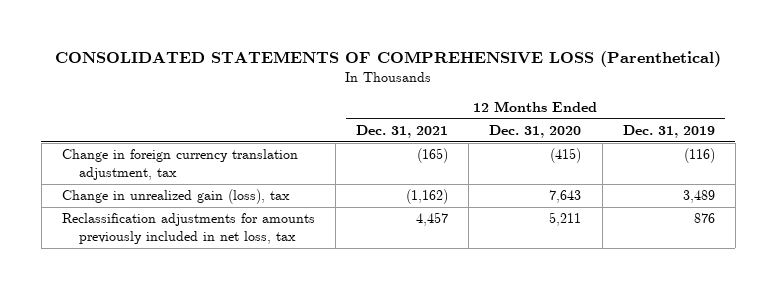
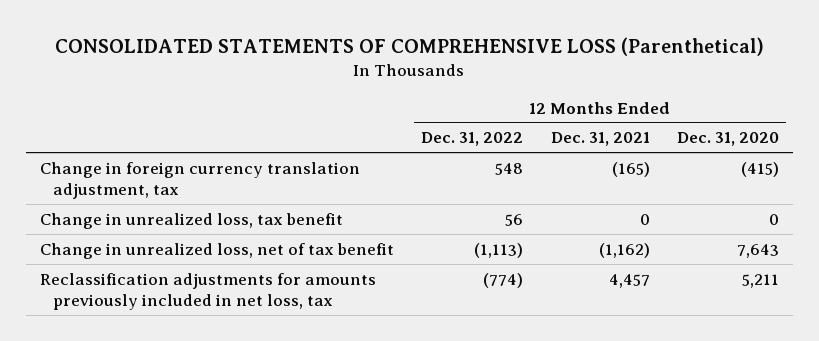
[622,125,715,139] Dec. 31, 2019 -> none
none -> [421,132,524,147] Dec. 31, 2022
none -> [39,212,343,229] Change in unrealized loss, tax benefit
[61,189,290,205] Change in unrealized gain (loss), tax -> [39,242,394,259] Change in unrealized loss, net of tax benefit

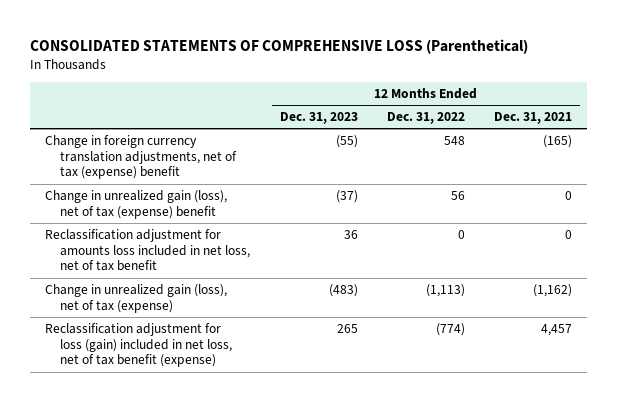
[676,132,779,147] Dec. 31, 2020 -> none
none -> [279,112,358,125] Dec. 31, 2023
[39,161,360,200] Change in foreign currency translation adjustment, tax -> [44,134,238,180] Change in foreign currency translation adjustments, net of tax (expense) benefit
[39,212,343,229] Change in unrealized loss, tax benefit -> [44,189,227,219] Change in unrealized gain (loss), net of tax (expense) benefit
none -> [44,228,251,272] Reclassification adjustment for amounts loss included in net loss, net of tax benefit
[39,242,394,259] Change in unrealized loss, net of tax benefit -> [44,283,227,313] Change in unrealized gain (loss), net of tax (expense)
[39,272,376,311] Reclassification adjustments for amounts previously included in net loss, tax -> [44,322,233,368] Reclassification adjustment for loss (gain) included in net loss, net of tax benefit (expense)

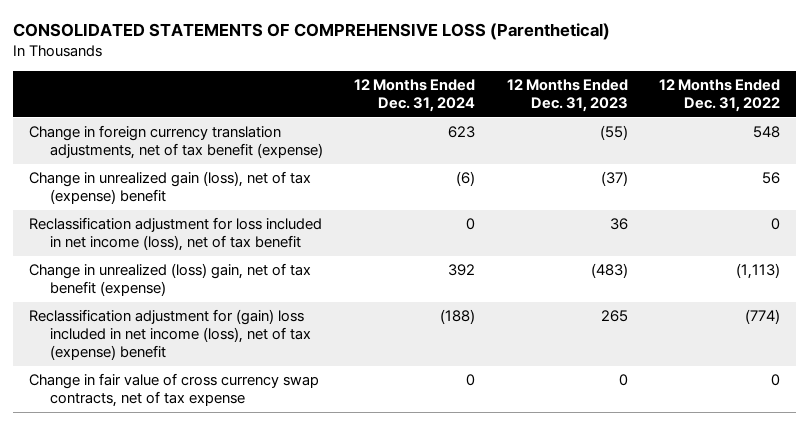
[494,112,573,125] Dec. 31, 2021 -> none
none -> [354,79,476,112] 12 Months Ended Dec. 31, 2024
[44,134,238,180] Change in foreign currency translation adjustments, net of tax (expense) benefit -> [28,125,323,160] Change in foreign currency translation adjustments, net of tax benefit (expense)
[44,228,251,272] Reclassification adjustment for amounts loss included in net loss, net of tax benefit -> [28,217,322,252] Reclassification adjustment for loss included in net income (loss), net of tax benefit
[44,283,227,313] Change in unrealized gain (loss), net of tax (expense) -> [28,263,311,297] Change in unrealized (loss) gain, net of tax benefit (expense)
[44,322,233,368] Reclassification adjustment for loss (gain) included in net loss, net of tax benefit (expense) -> [28,309,311,360] Reclassification adjustment for (gain) loss included in net income (loss), net of tax (expense) benefit
none -> [28,373,319,408] Change in fair value of cross currency swap contracts, net of tax expense

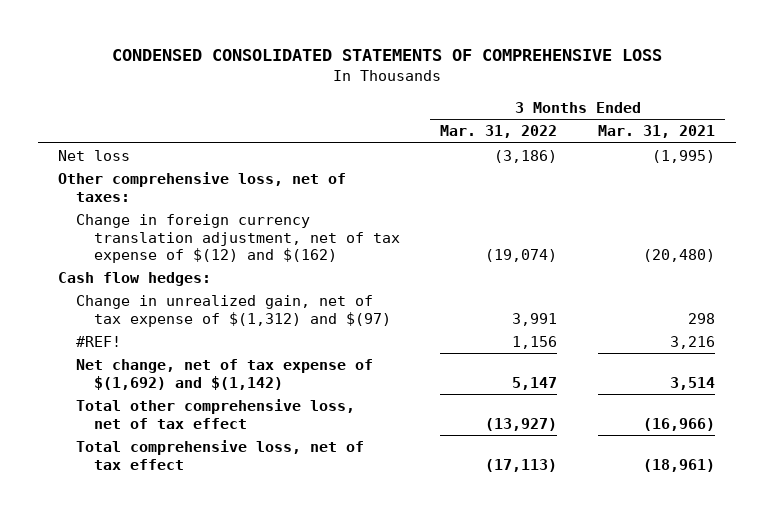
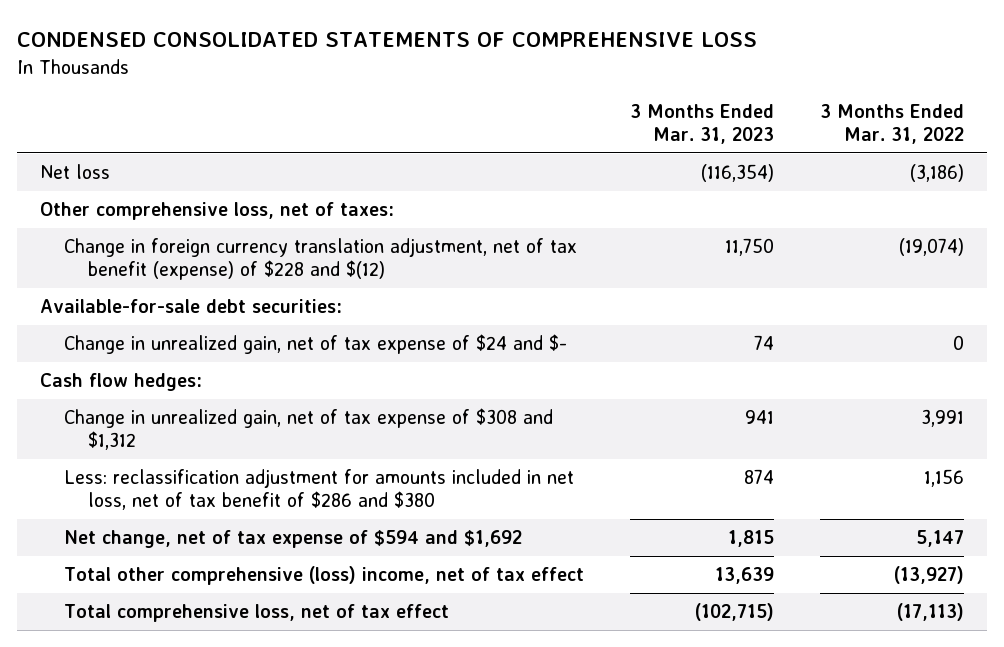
[598,125,716,139] Mar. 31, 2021 -> none
none -> [629,104,774,145] 3 Months Ended Mar. 31, 2023
[76,214,400,264] Change in foreign currency translation adjustment, net of tax expense of $(12) and $(162) -> [64,237,578,281] Change in foreign currency translation adjustment, net of tax benefit (expense) of $228 and $(12)
none -> [39,298,342,313] Available-for-sale debt securities:
none -> [64,333,568,354] Change in unrealized gain, net of tax expense of $24 and $-
[76,295,391,327] Change in unrealized gain, net of tax expense of $(1,312) and $(97) -> [64,407,554,451] Change in unrealized gain, net of tax expense of $308 and $1,312
[76,336,122,348] #REF! -> [64,468,575,511] Less: reclassification adjustment for amounts included in net loss, net of tax benefit of $286 and $380
[76,359,374,390] Net change, net of tax expense of $(1,692) and $(1,142) -> [64,529,523,548] Net change, net of tax expense of $594 and $1,692
[76,399,356,429] Total other comprehensive loss, net of tax effect -> [64,565,585,585] Total other comprehensive (loss) income, net of tax effect

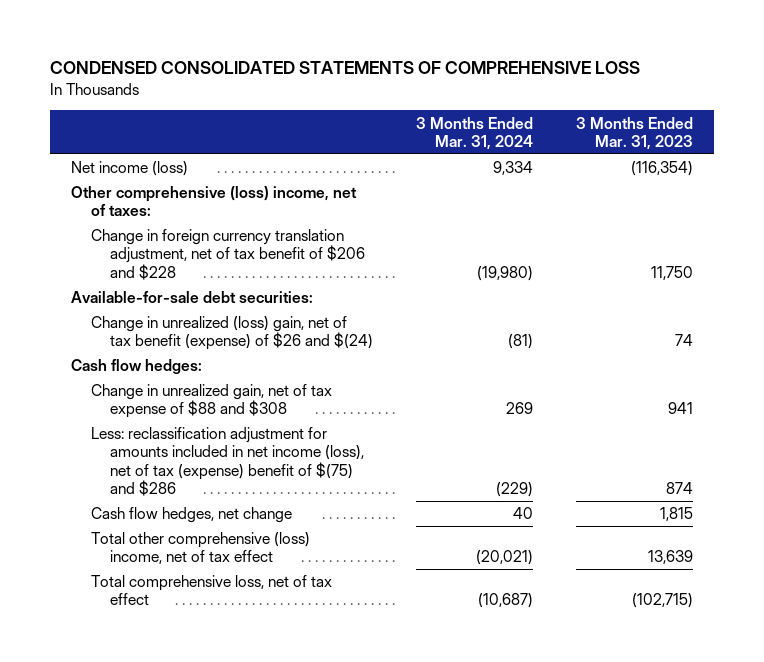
[819,104,964,145] 3 Months Ended Mar. 31, 2022 -> none
none -> [415,116,533,150] 3 Months Ended Mar. 31, 2024
[39,163,110,179] Net loss -> [71,161,189,177] Net income (loss)
[39,201,394,220] Other comprehensive loss, net of taxes: -> [71,186,358,217] Other comprehensive (loss) income, net of taxes:
[64,237,578,281] Change in foreign currency translation adjustment, net of tax benefit (expense) of $228 and $(12) -> [90,229,366,280] Change in foreign currency translation adjustment, net of tax benefit of $206 and $228
[64,333,568,354] Change in unrealized gain, net of tax expense of $24 and $- -> [90,316,374,351] Change in unrealized (loss) gain, net of tax benefit (expense) of $26 and $(24)
[64,407,554,451] Change in unrealized gain, net of tax expense of $308 and $1,312 -> [90,384,332,419] Change in unrealized gain, net of tax expense of $88 and $308
[64,468,575,511] Less: reclassification adjustment for amounts included in net loss, net of tax benefit of $286 and $380 -> [90,427,365,496] Less: reclassification adjustment for amounts included in net income (loss), net of tax (expense) benefit of $(75) and $286
[64,529,523,548] Net change, net of tax expense of $594 and $1,692 -> [90,507,292,524] Cash flow hedges, net change

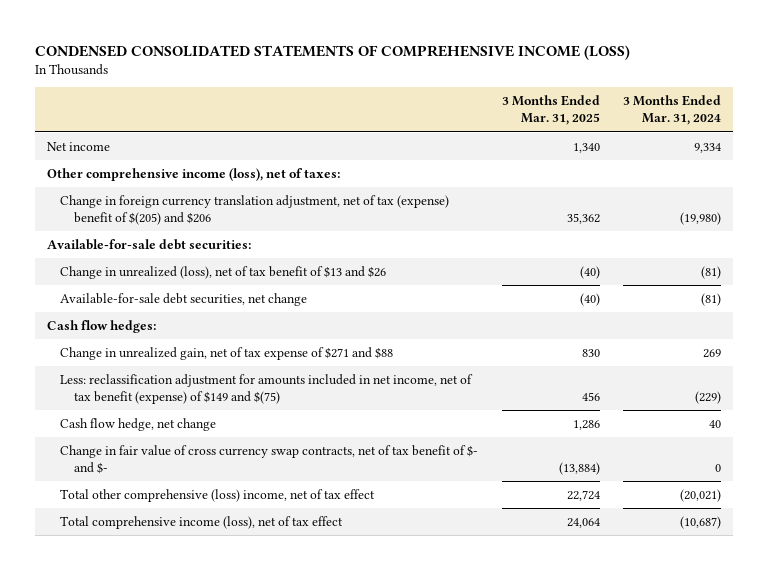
[50,60,641,74] CONDENSED CONSOLIDATED STATEMENTS OF COMPREHENSIVE LOSS -> [34,44,630,60] CONDENSED CONSOLIDATED STATEMENTS OF COMPREHENSIVE INCOME (LOSS)
[575,116,693,150] 3 Months Ended Mar. 31, 2023 -> none
none -> [501,95,600,126] 3 Months Ended Mar. 31, 2025
[71,161,189,177] Net income (loss) -> [46,142,110,152] Net income
[71,186,358,217] Other comprehensive (loss) income, net of taxes: -> [46,168,340,182] Other comprehensive income (loss), net of taxes:
[90,229,366,280] Change in foreign currency translation adjustment, net of tax benefit of $206 and $228 -> [60,195,450,226] Change in foreign currency translation adjustment, net of tax (expense) benefit of $(205) and $206
[90,316,374,351] Change in unrealized (loss) gain, net of tax benefit (expense) of $26 and $(24) -> [60,266,387,280] Change in unrealized (loss), net of tax benefit of $13 and $26
none -> [60,293,308,307] Available-for-sale debt securities, net change
[90,384,332,419] Change in unrealized gain, net of tax expense of $88 and $308 -> [60,347,394,361] Change in unrealized gain, net of tax expense of $271 and $88
[90,427,365,496] Less: reclassification adjustment for amounts included in net income (loss), net of tax (expense) benefit of $(75) and $286 -> [60,374,474,405] Less: reclassification adjustment for amounts included in net income, net of tax benefit (expense) of $149 and $(75)
[90,507,292,524] Cash flow hedges, net change -> [60,418,217,432] Cash flow hedge, net change
none -> [60,445,479,475] Change in fair value of cross currency swap contracts, net of tax benefit of $- and $-
[90,575,332,606] Total comprehensive loss, net of tax effect -> [60,516,344,530] Total comprehensive income (loss), net of tax effect

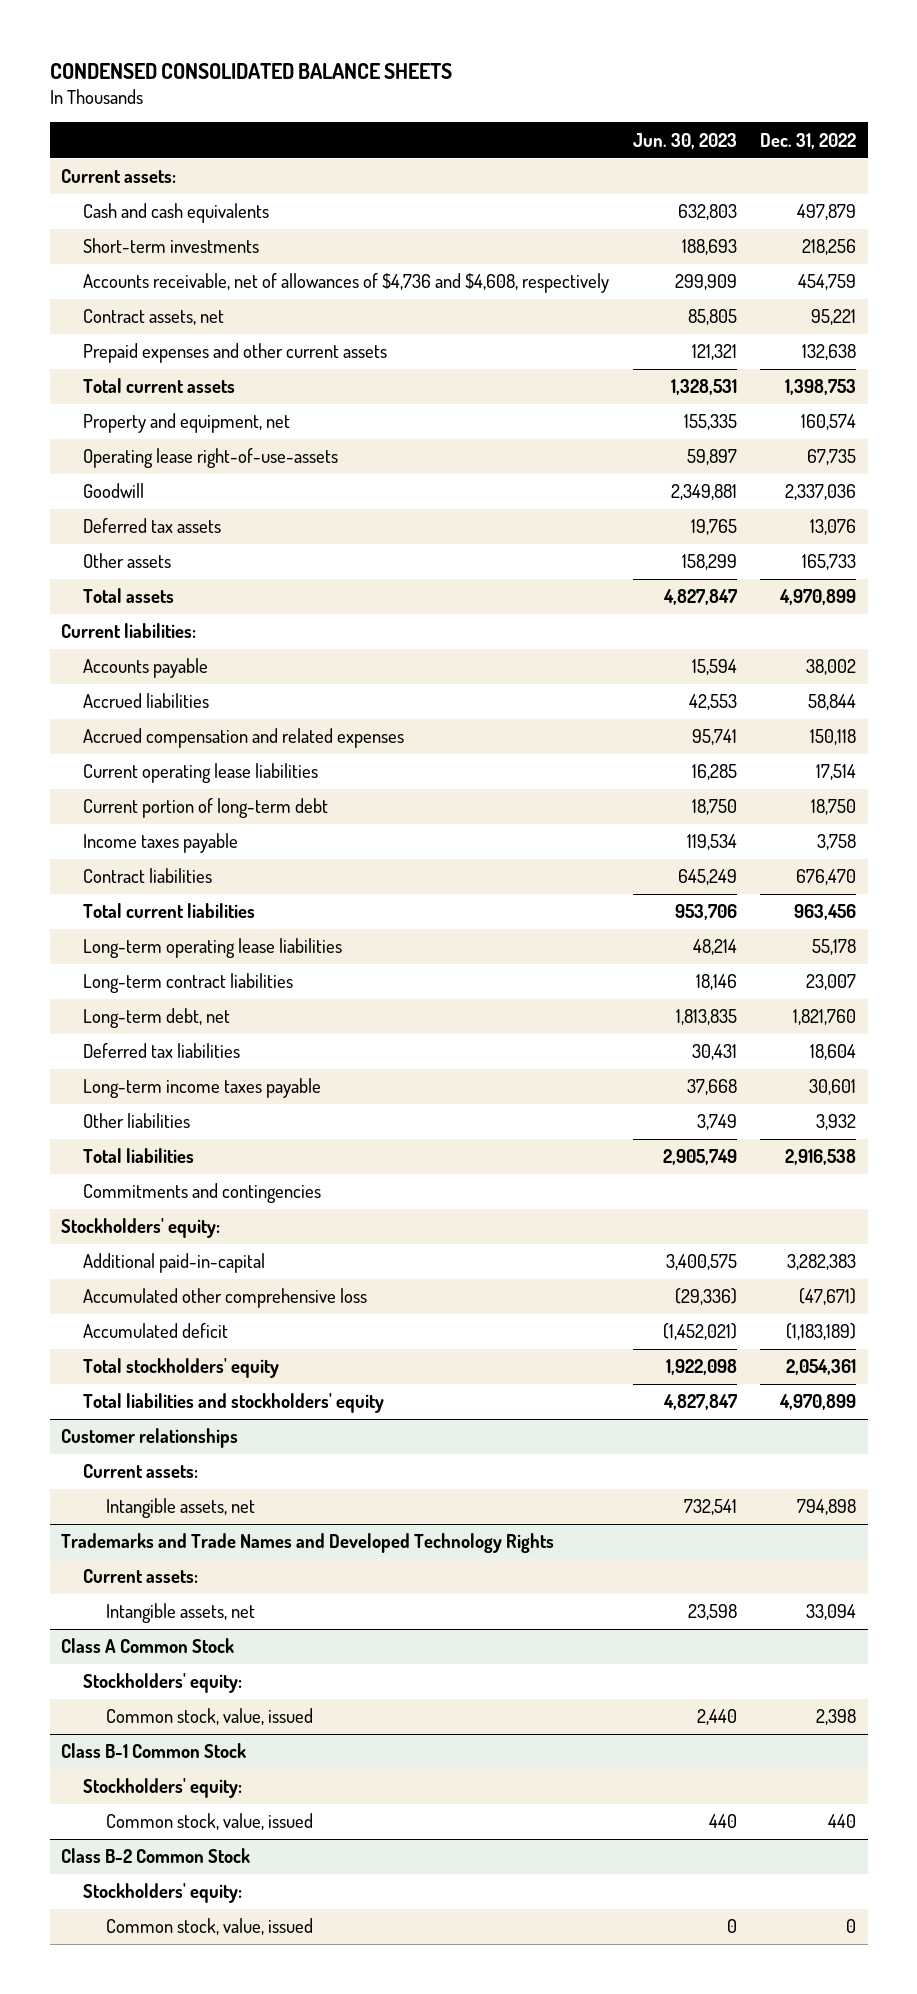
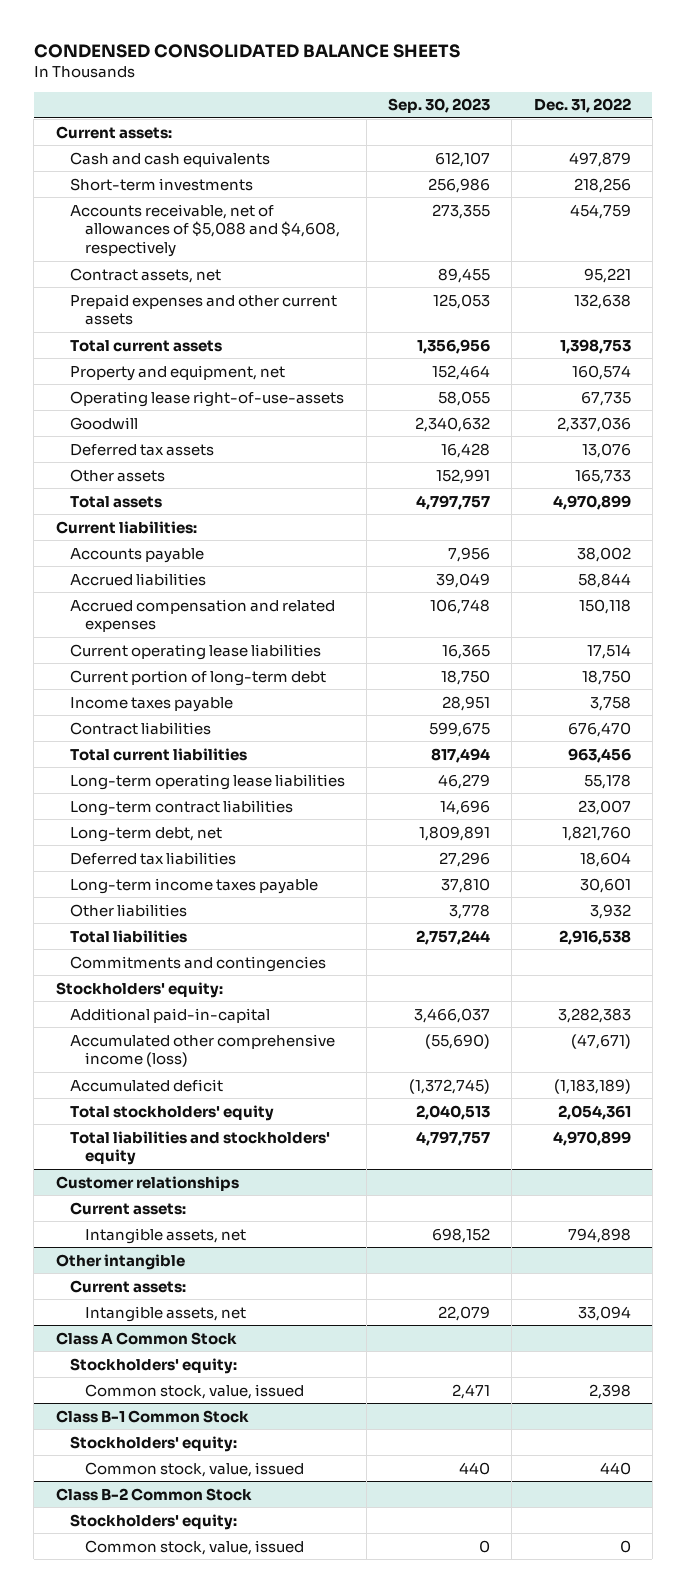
[632,132,737,149] Jun. 30, 2023 -> none
none -> [388,98,491,114] Sep. 30, 2023
[83,273,610,294] Accounts receivable, net of allowances of $4,736 and $4,608, respectively -> [70,203,340,258] Accounts receivable, net of allowances of $5,088 and $4,608, respectively
[83,1288,368,1309] Accumulated other comprehensive loss -> [70,1033,336,1068] Accumulated other comprehensive income (loss)
[61,1533,555,1554] Trademarks and Trade Names and Developed Technology Rights -> [55,1253,185,1270] Other intangible

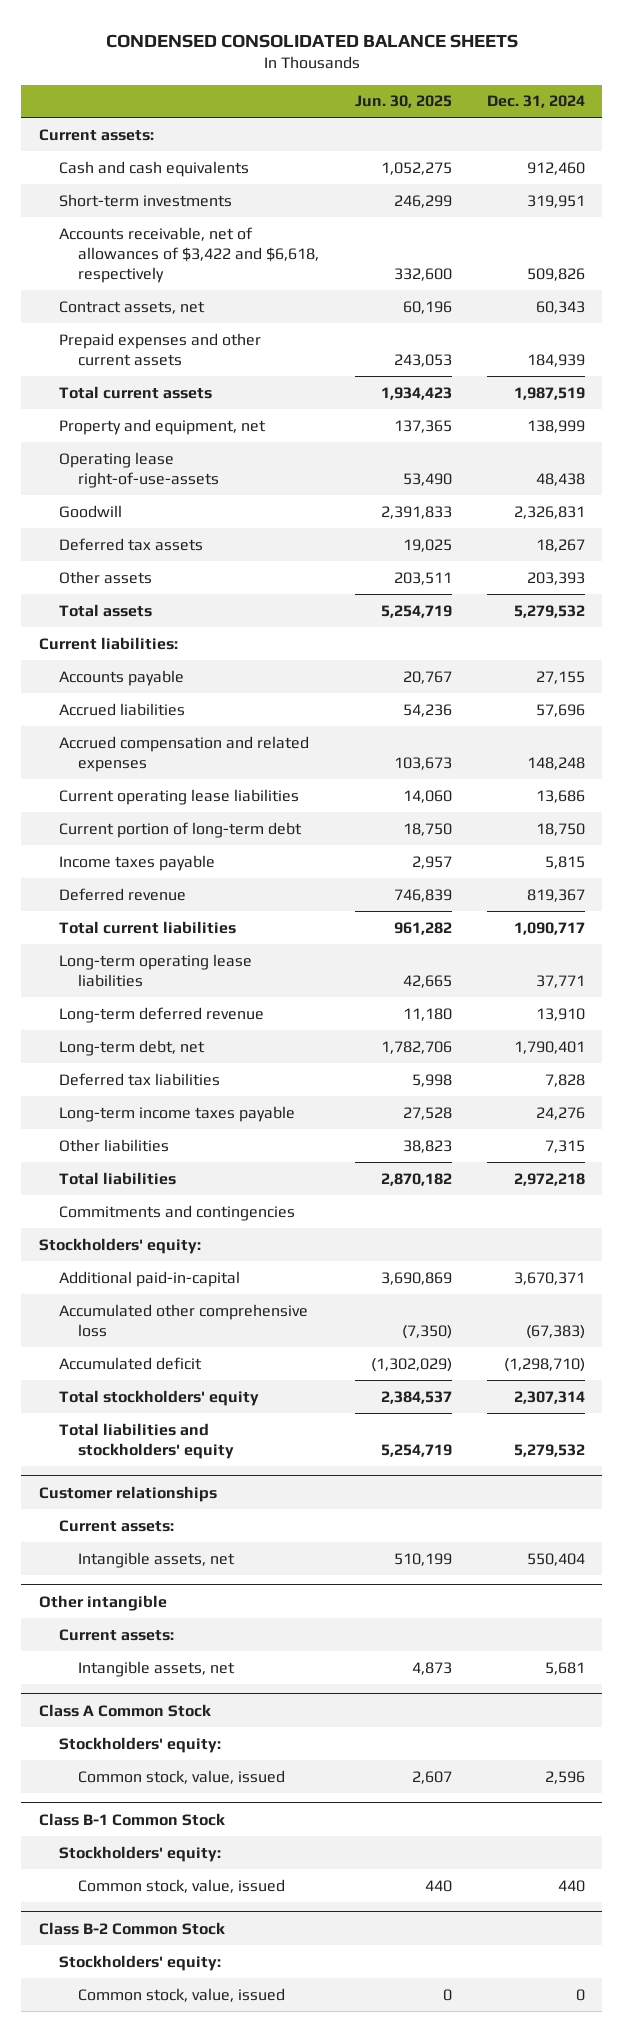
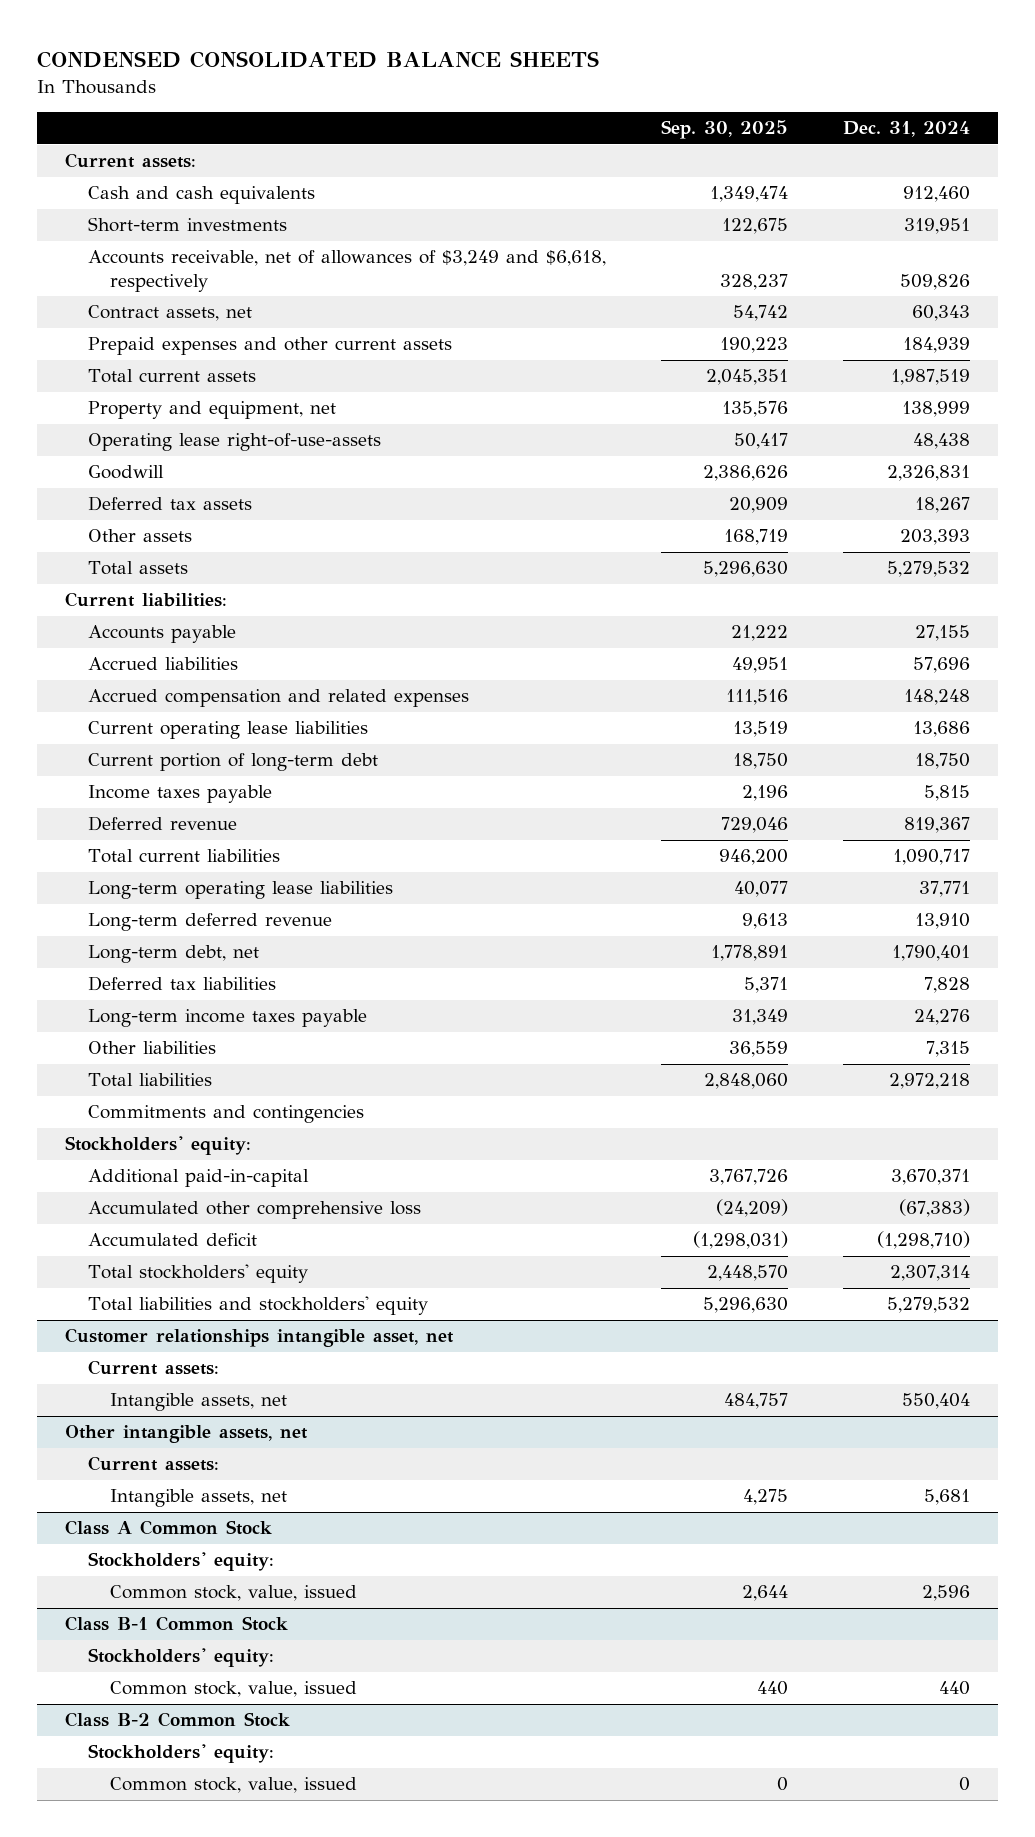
[354,95,452,109] Jun. 30, 2025 -> none
none -> [660,120,788,140] Sep. 30, 2025
[58,226,320,283] Accounts receivable, net of allowances of $3,422 and $6,618, respectively -> [87,250,606,293] Accounts receivable, net of allowances of $3,249 and $6,618, respectively
[39,1485,218,1502] Customer relationships -> [64,1328,454,1348] Customer relationships intangible asset, net
[39,1594,168,1611] Other intangible -> [64,1425,308,1444] Other intangible assets, net

